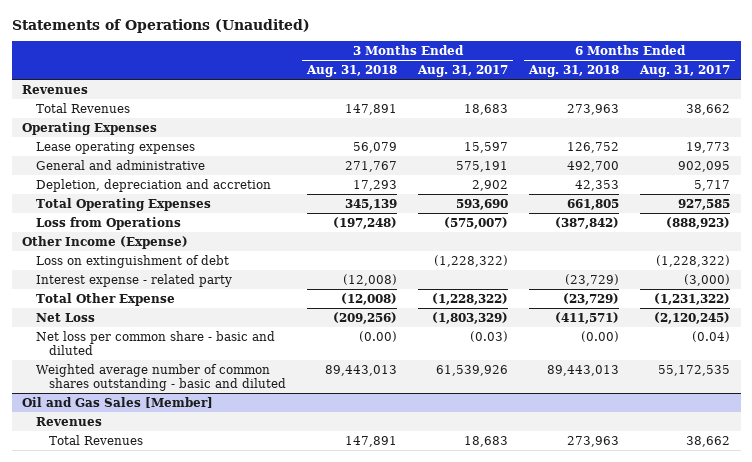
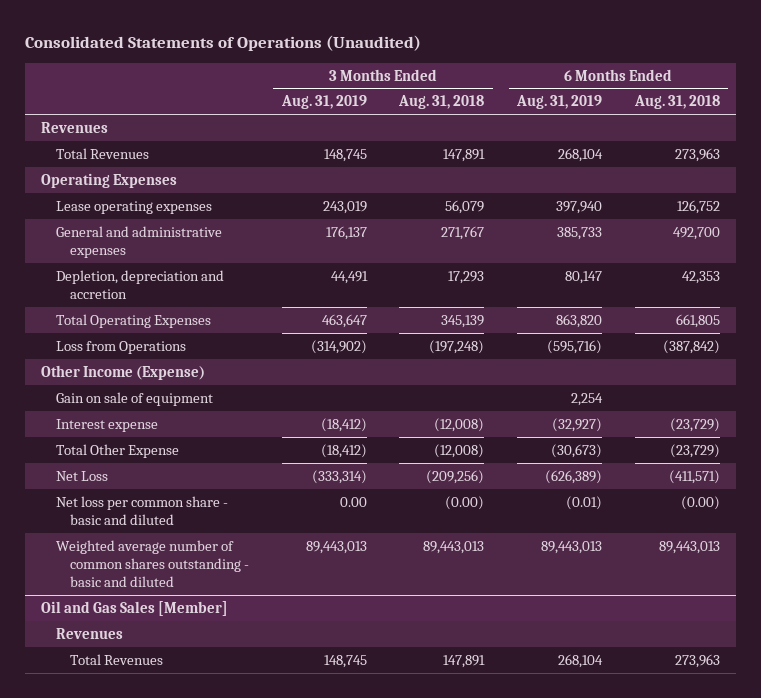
[11,18,310,33] Statements of Operations (Unaudited) -> [24,34,421,51] Consolidated Statements of Operations (Unaudited)
[417,65,509,78] Aug. 31, 2017 -> none
[639,65,731,78] Aug. 31, 2017 -> none
none -> [280,95,367,110] Aug. 31, 2019
none -> [516,95,603,110] Aug. 31, 2019
[35,159,205,170] General and administrative -> [55,225,222,259] General and administrative expenses
[35,254,229,268] Loss on extinguishment of debt -> none
none -> [55,391,213,406] Gain on sale of equipment
[35,273,232,287] Interest expense - related party -> [55,418,158,432] Interest expense

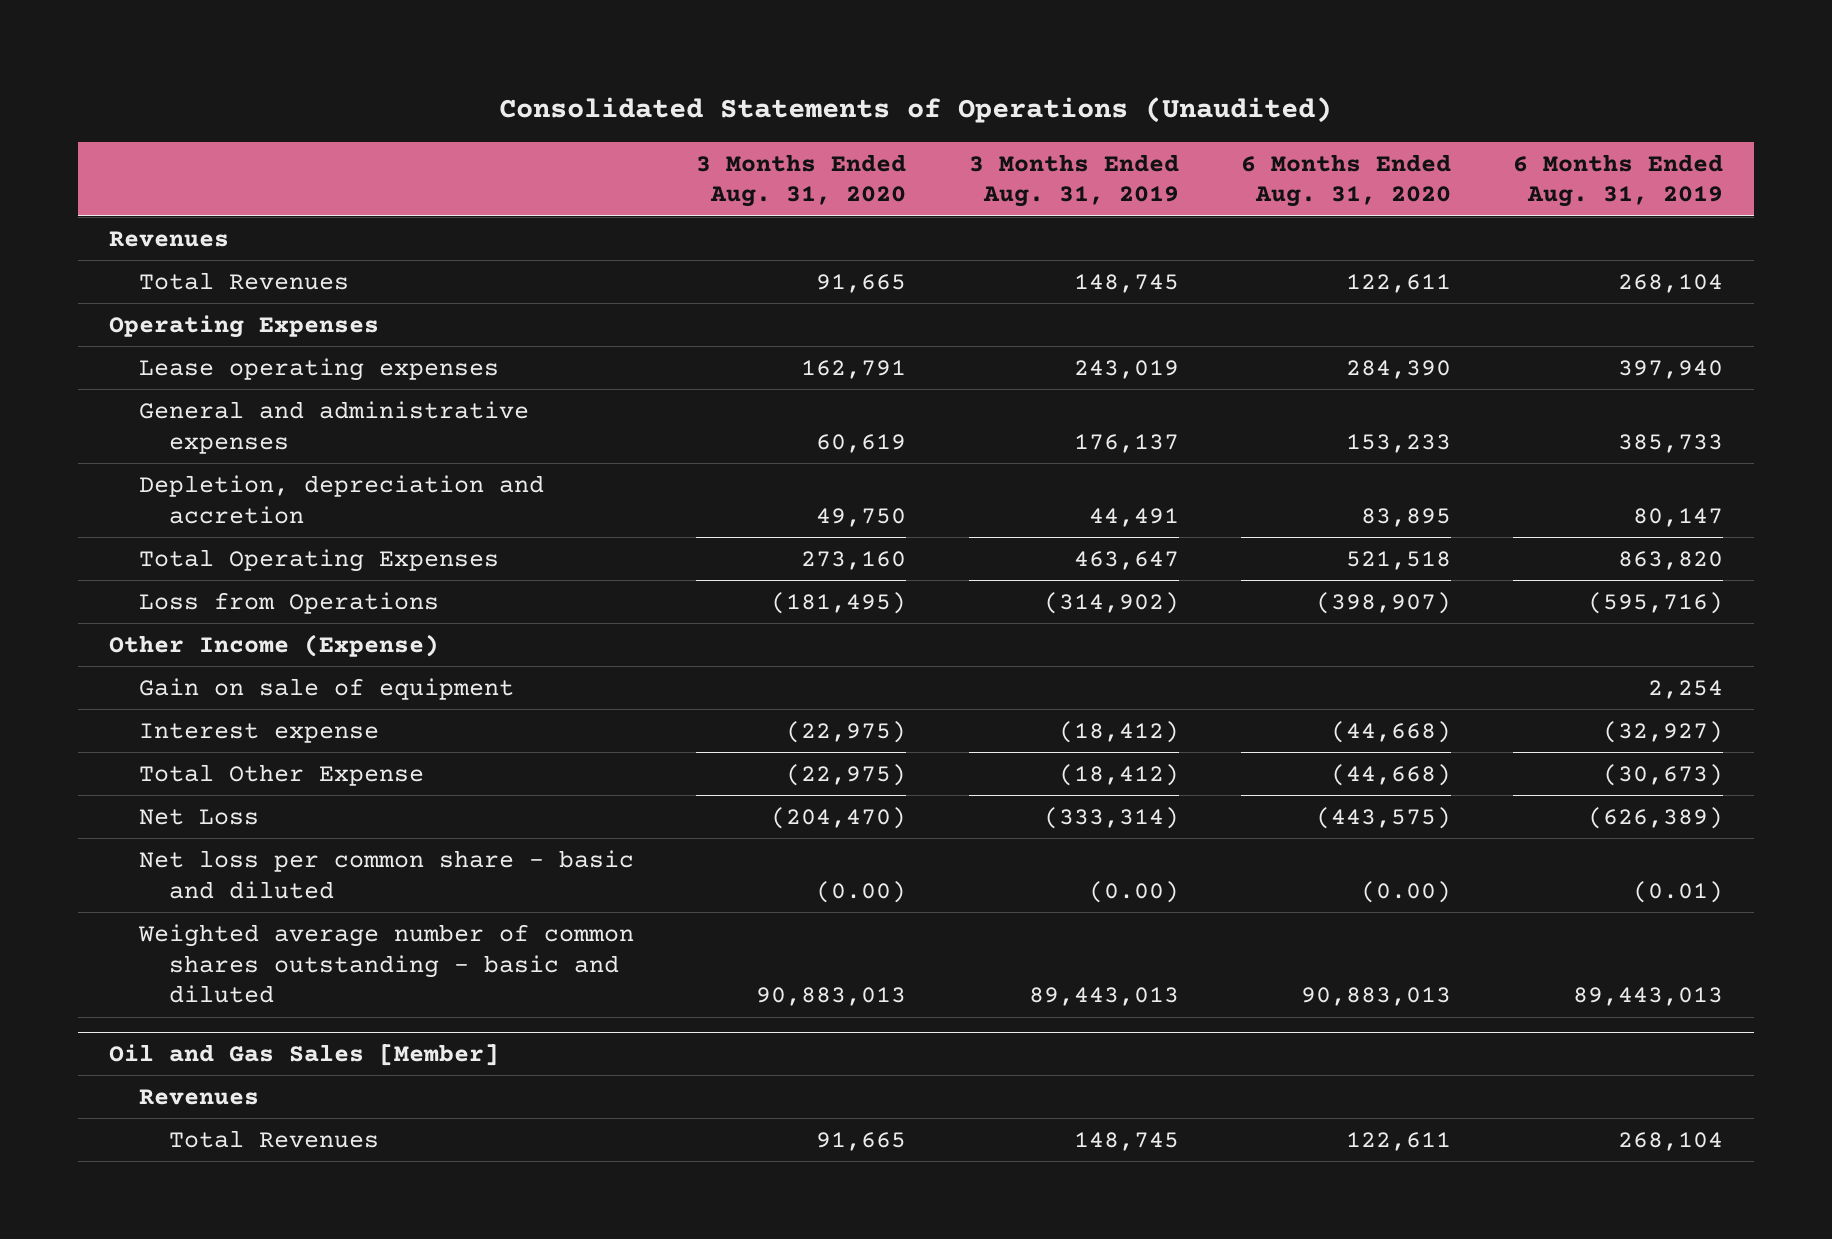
[398,95,485,110] Aug. 31, 2018 -> none
[633,95,720,110] Aug. 31, 2018 -> none
none -> [696,153,907,208] 3 Months Ended Aug. 31, 2020
none -> [1240,153,1451,208] 6 Months Ended Aug. 31, 2020
[339,496,367,507] 0.00 -> [1088,880,1179,903] (0.00)

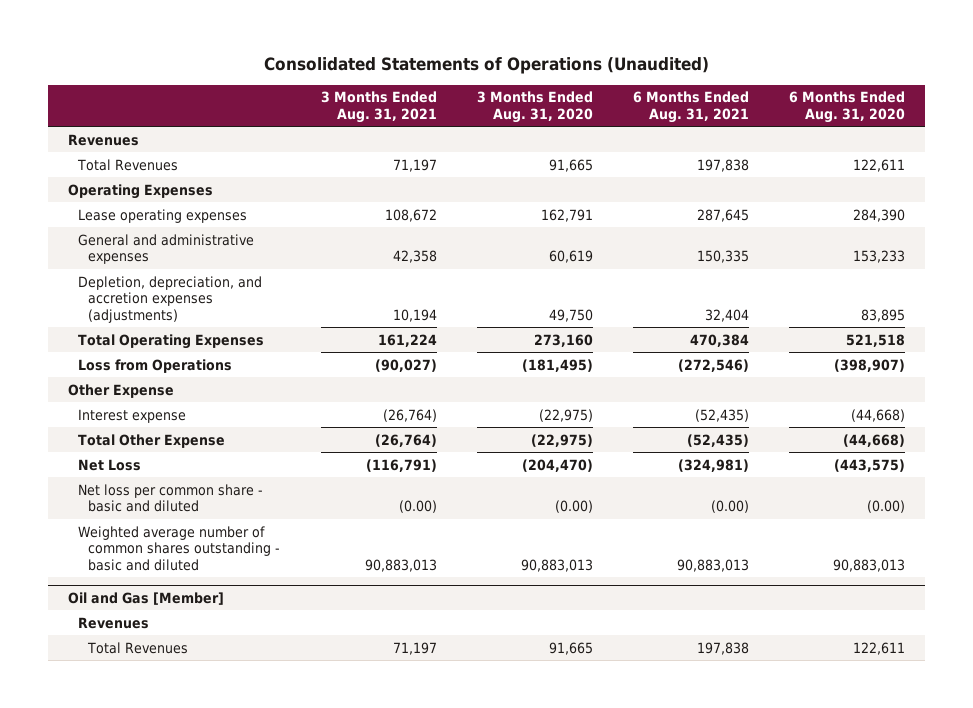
[968,153,1179,208] 3 Months Ended Aug. 31, 2019 -> none
[1513,153,1724,208] 6 Months Ended Aug. 31, 2019 -> none
none -> [320,91,437,123] 3 Months Ended Aug. 31, 2021
none -> [632,91,749,123] 6 Months Ended Aug. 31, 2021
[139,474,545,524] Depletion, depreciation and accretion -> [78,275,263,323] Depletion, depreciation, and accretion expenses (adjustments)
[139,677,515,700] Gain on sale of equipment -> none
[109,633,440,657] Other Income (Expense) -> [68,383,175,398] Other Expense
[109,1044,500,1067] Oil and Gas Sales [Member] -> [68,591,225,605] Oil and Gas [Member]

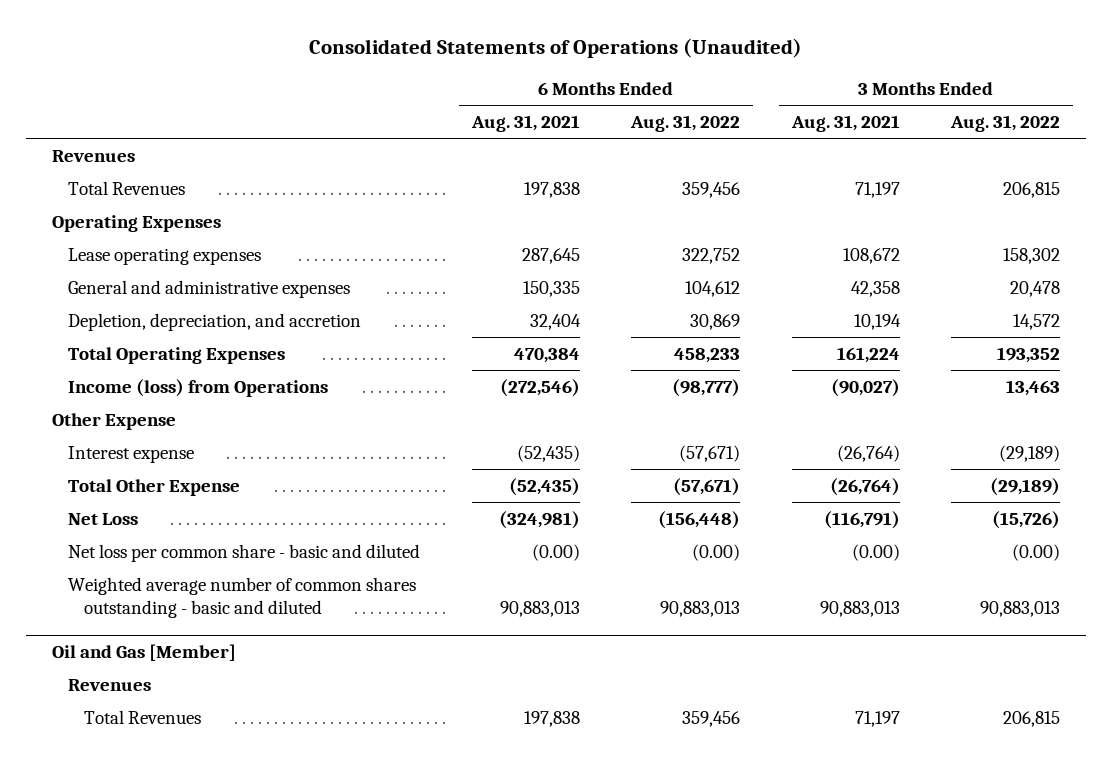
[476,91,593,123] 3 Months Ended Aug. 31, 2020 -> none
[789,91,906,123] 6 Months Ended Aug. 31, 2020 -> none
none -> [630,115,741,133] Aug. 31, 2022
none -> [950,115,1061,133] Aug. 31, 2022
[78,275,263,323] Depletion, depreciation, and accretion expenses (adjustments) -> [67,312,361,331] Depletion, depreciation, and accretion
[78,358,233,373] Loss from Operations -> [67,378,328,397] Income (loss) from Operations

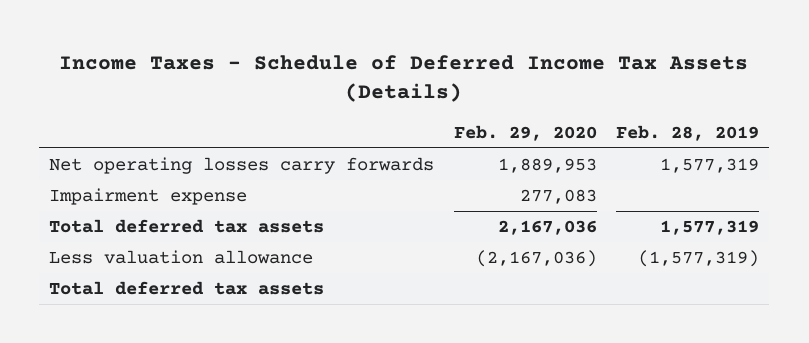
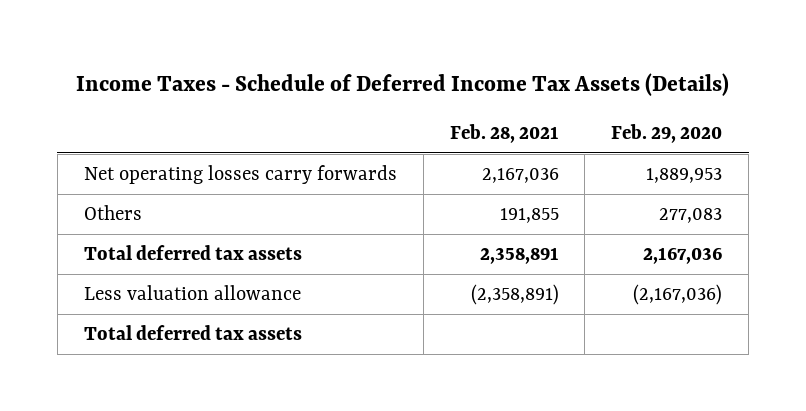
[616,124,760,141] Feb. 28, 2019 -> none
none -> [449,124,559,144] Feb. 28, 2021
[49,188,248,206] Impairment expense -> [83,205,142,221] Others

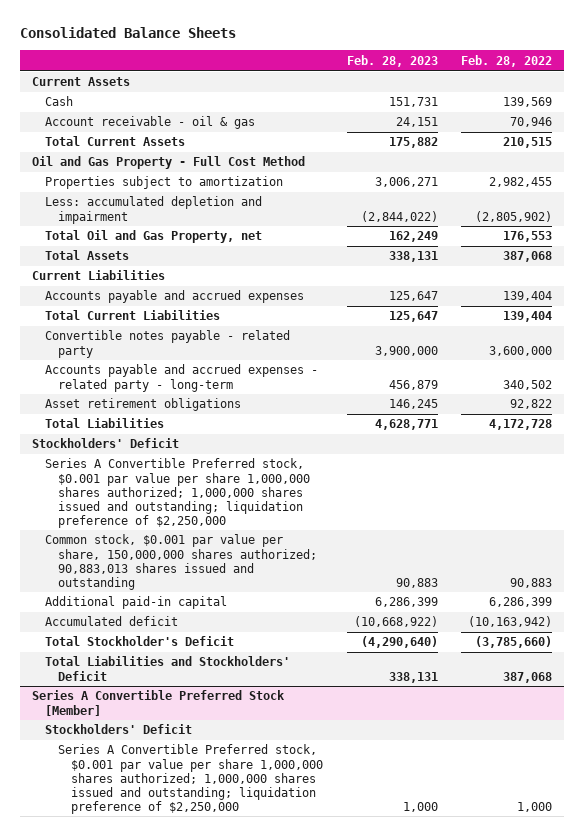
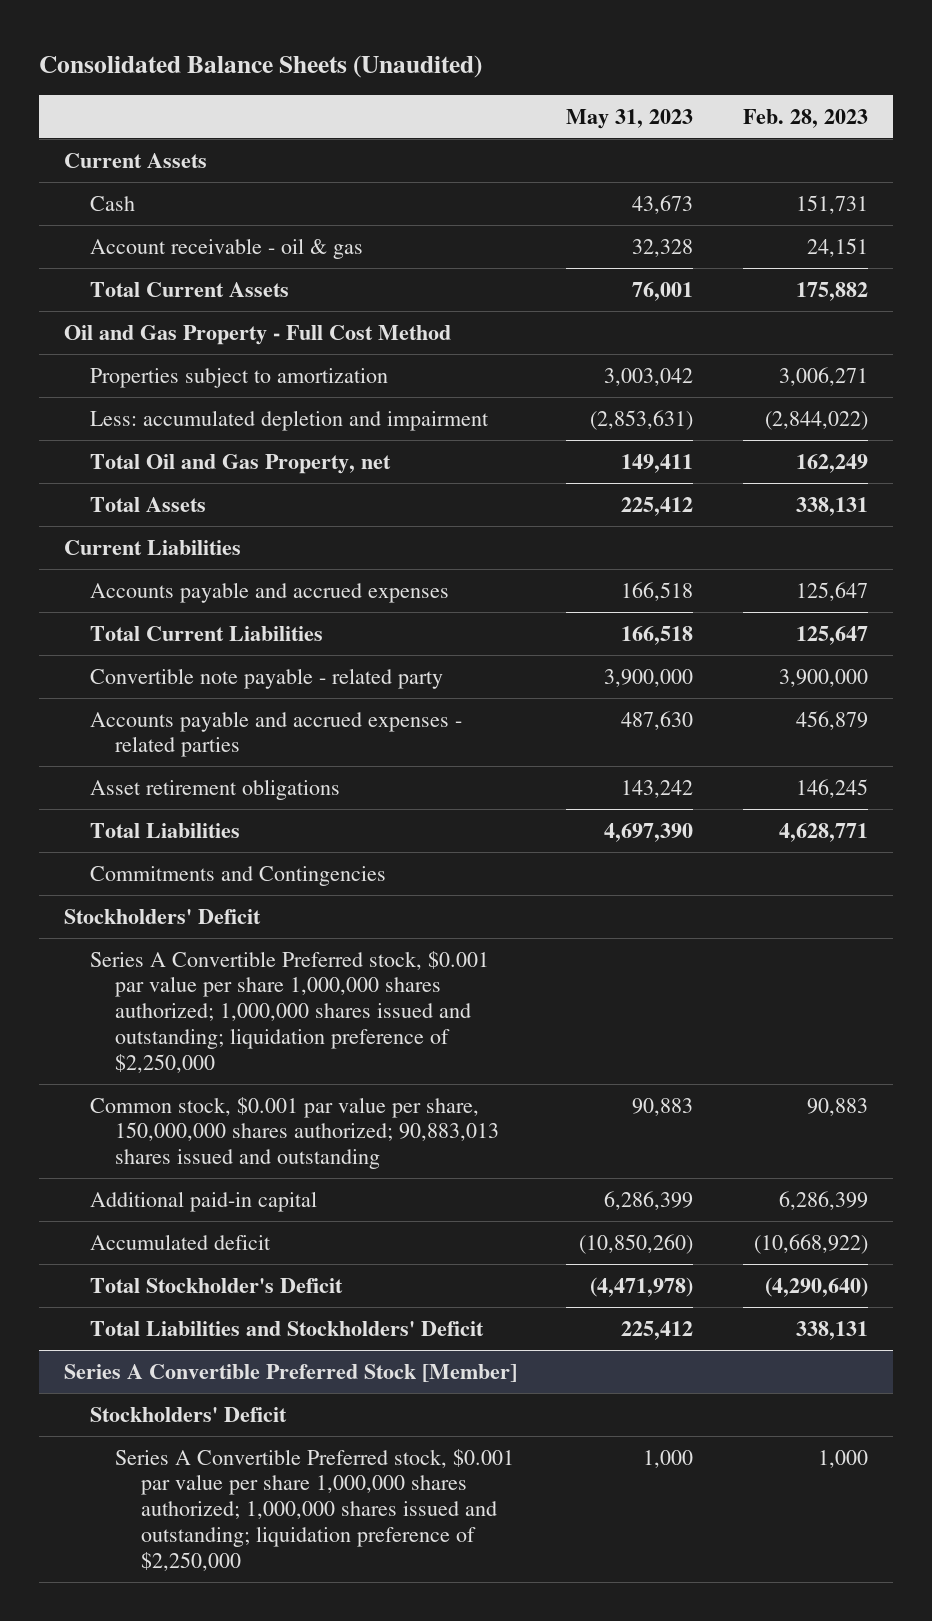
[19,27,236,39] Consolidated Balance Sheets -> [39,55,483,79] Consolidated Balance Sheets (Unaudited)
[461,54,553,67] Feb. 28, 2022 -> none
none -> [566,108,694,129] May 31, 2023
[44,330,290,358] Convertible notes payable - related party -> [89,667,443,689] Convertible note payable - related party
[44,364,318,392] Accounts payable and accrued expenses - related party - long-term -> [89,710,462,758] Accounts payable and accrued expenses - related parties
none -> [89,865,386,886] Commitments and Contingencies

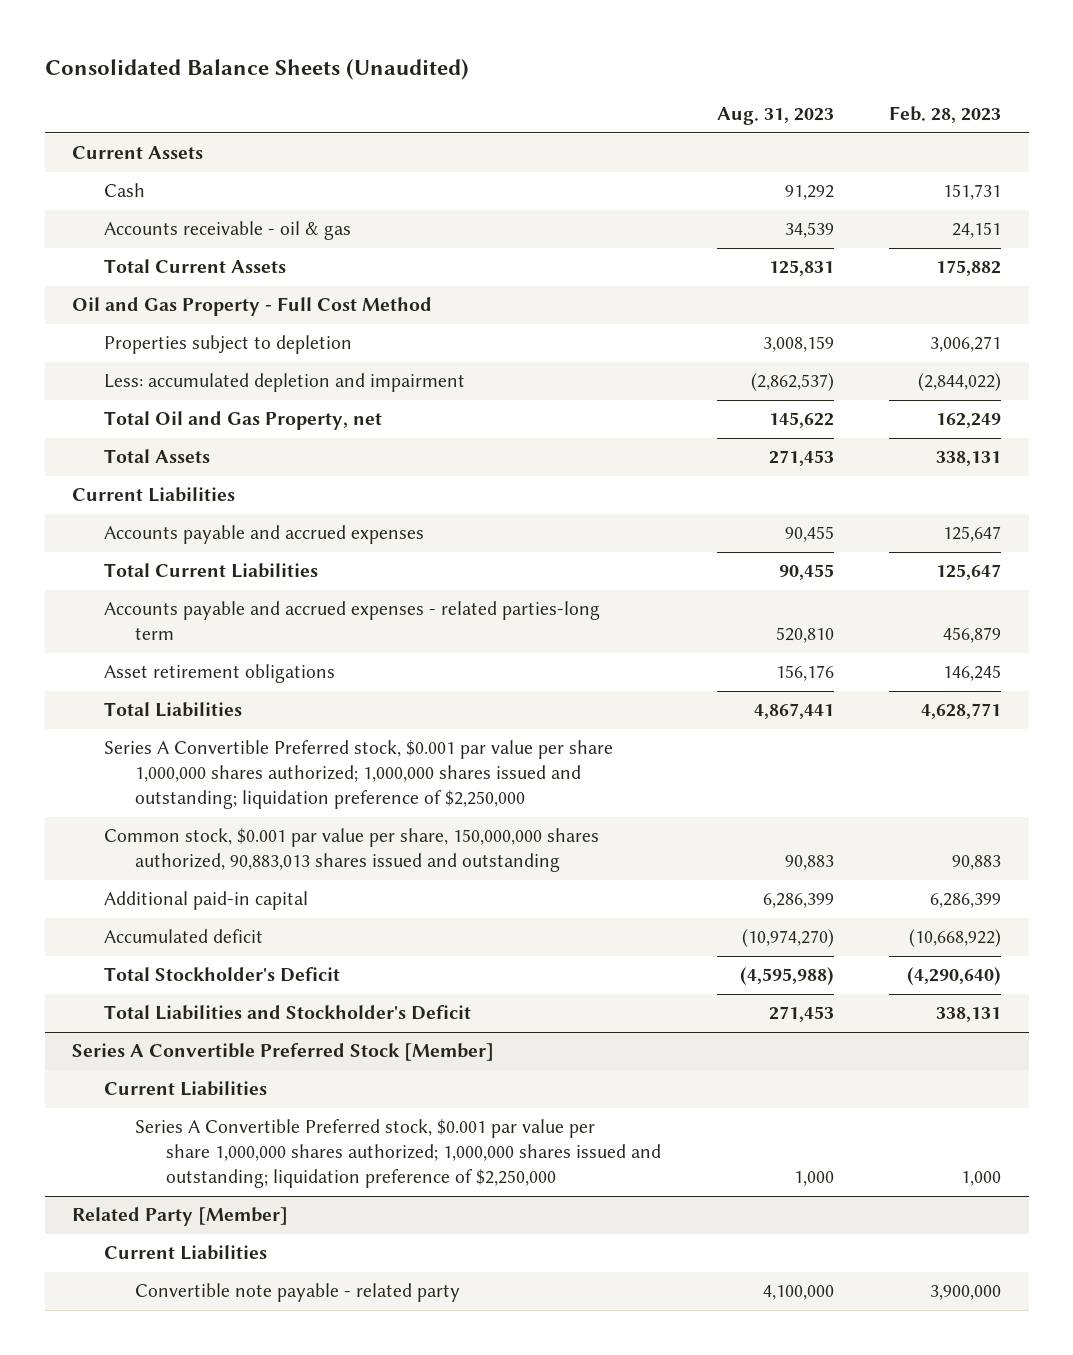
[566,108,694,129] May 31, 2023 -> none
none -> [716,107,834,126] Aug. 31, 2023
[89,237,363,259] Account receivable - oil & gas -> [103,221,351,241] Accounts receivable - oil & gas
[89,367,388,388] Properties subject to amortization -> [103,335,352,355] Properties subject to depletion
[89,667,443,689] Convertible note payable - related party -> none
[89,710,462,758] Accounts payable and accrued expenses - related parties -> [103,601,600,641] Accounts payable and accrued expenses - related parties-long term
[89,865,386,886] Commitments and Contingencies -> none
[63,908,261,924] Stockholders' Deficit -> none
[89,1096,500,1170] Common stock, $0.001 par value per share, 150,000,000 shares authorized; 90,883,013 shares issued and outstanding -> [103,828,599,873] Common stock, $0.001 par value per share, 150,000,000 shares authorized, 90,883,013 shares issued and outstanding
[89,1320,484,1336] Total Liabilities and Stockholders' Deficit -> [103,1005,471,1021] Total Liabilities and Stockholder's Deficit
[89,1406,287,1422] Stockholders' Deficit -> none
none -> [103,1081,267,1097] Current Liabilities
none -> [72,1207,289,1227] Related Party [Member]
none -> [103,1245,267,1261] Current Liabilities
none -> [134,1283,460,1303] Convertible note payable - related party

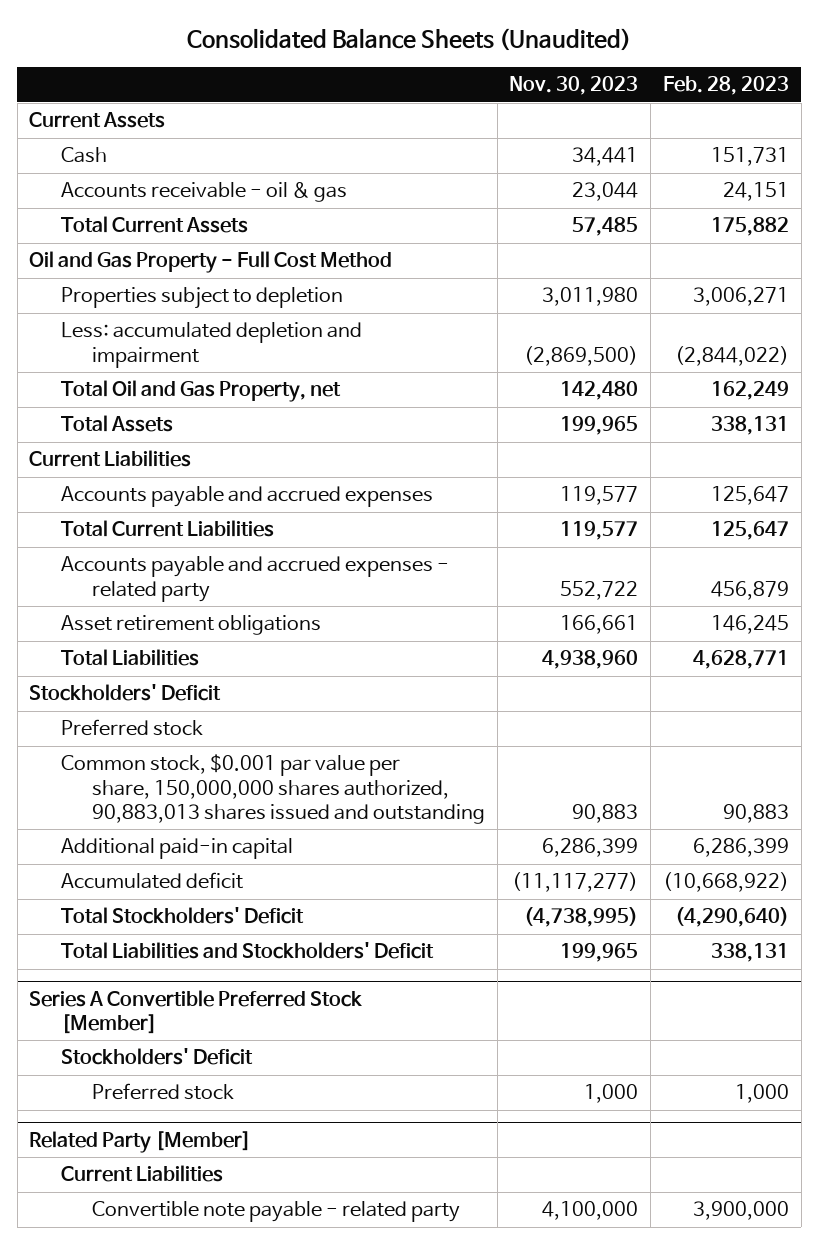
[716,107,834,126] Aug. 31, 2023 -> none
none -> [509,76,639,96] Nov. 30, 2023
[103,601,600,641] Accounts payable and accrued expenses - related parties-long term -> [60,556,449,602] Accounts payable and accrued expenses - related party
none -> [29,684,222,702] Stockholders' Deficit
[103,740,613,810] Series A Convertible Preferred stock, $0.001 par value per share 1,000,000 shares authorized; 1,000,000 shares issued and outstanding; liquidation preference of $2,250,000 -> [60,719,203,737] Preferred stock
[103,967,340,983] Total Stockholder's Deficit -> [60,907,304,925] Total Stockholders' Deficit
[103,1005,471,1021] Total Liabilities and Stockholder's Deficit -> [60,942,434,960] Total Liabilities and Stockholders' Deficit
[103,1081,267,1097] Current Liabilities -> none
none -> [60,1048,253,1066] Stockholders' Deficit
[134,1119,662,1189] Series A Convertible Preferred stock, $0.001 par value per share 1,000,000 shares authorized; 1,000,000 shares issued and outstanding; liquidation preference of $2,250,000 -> [91,1083,234,1101] Preferred stock

